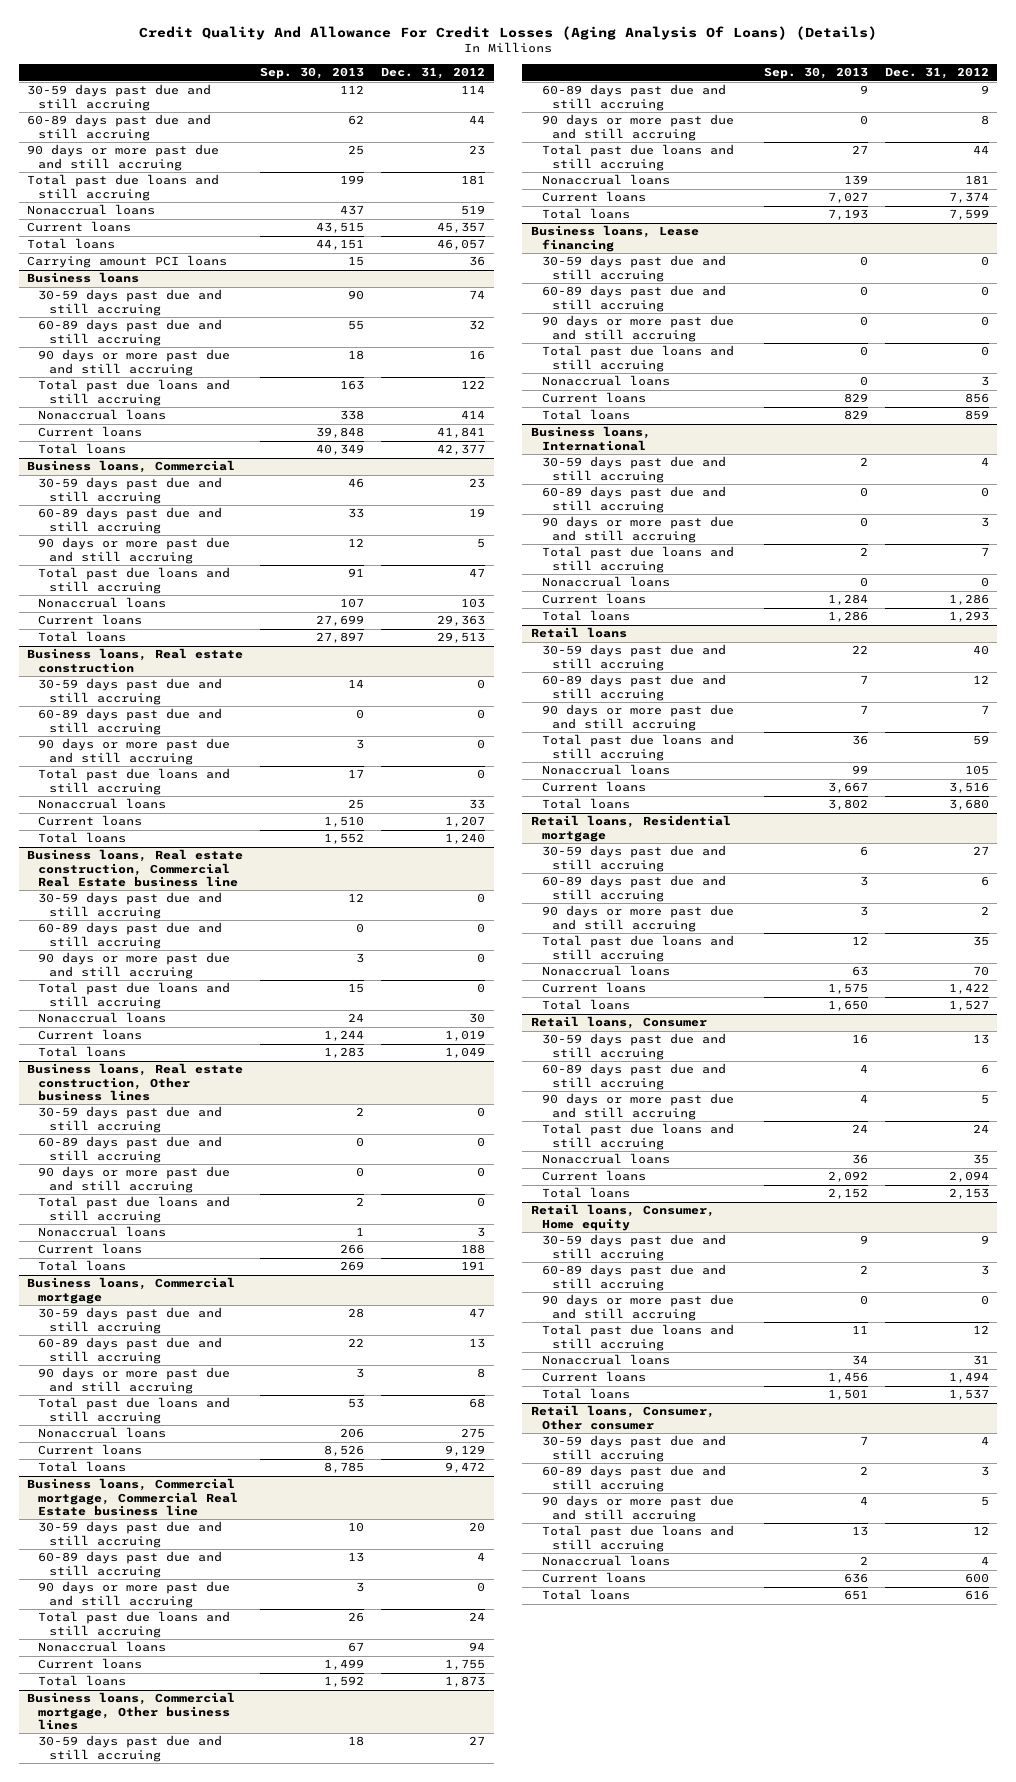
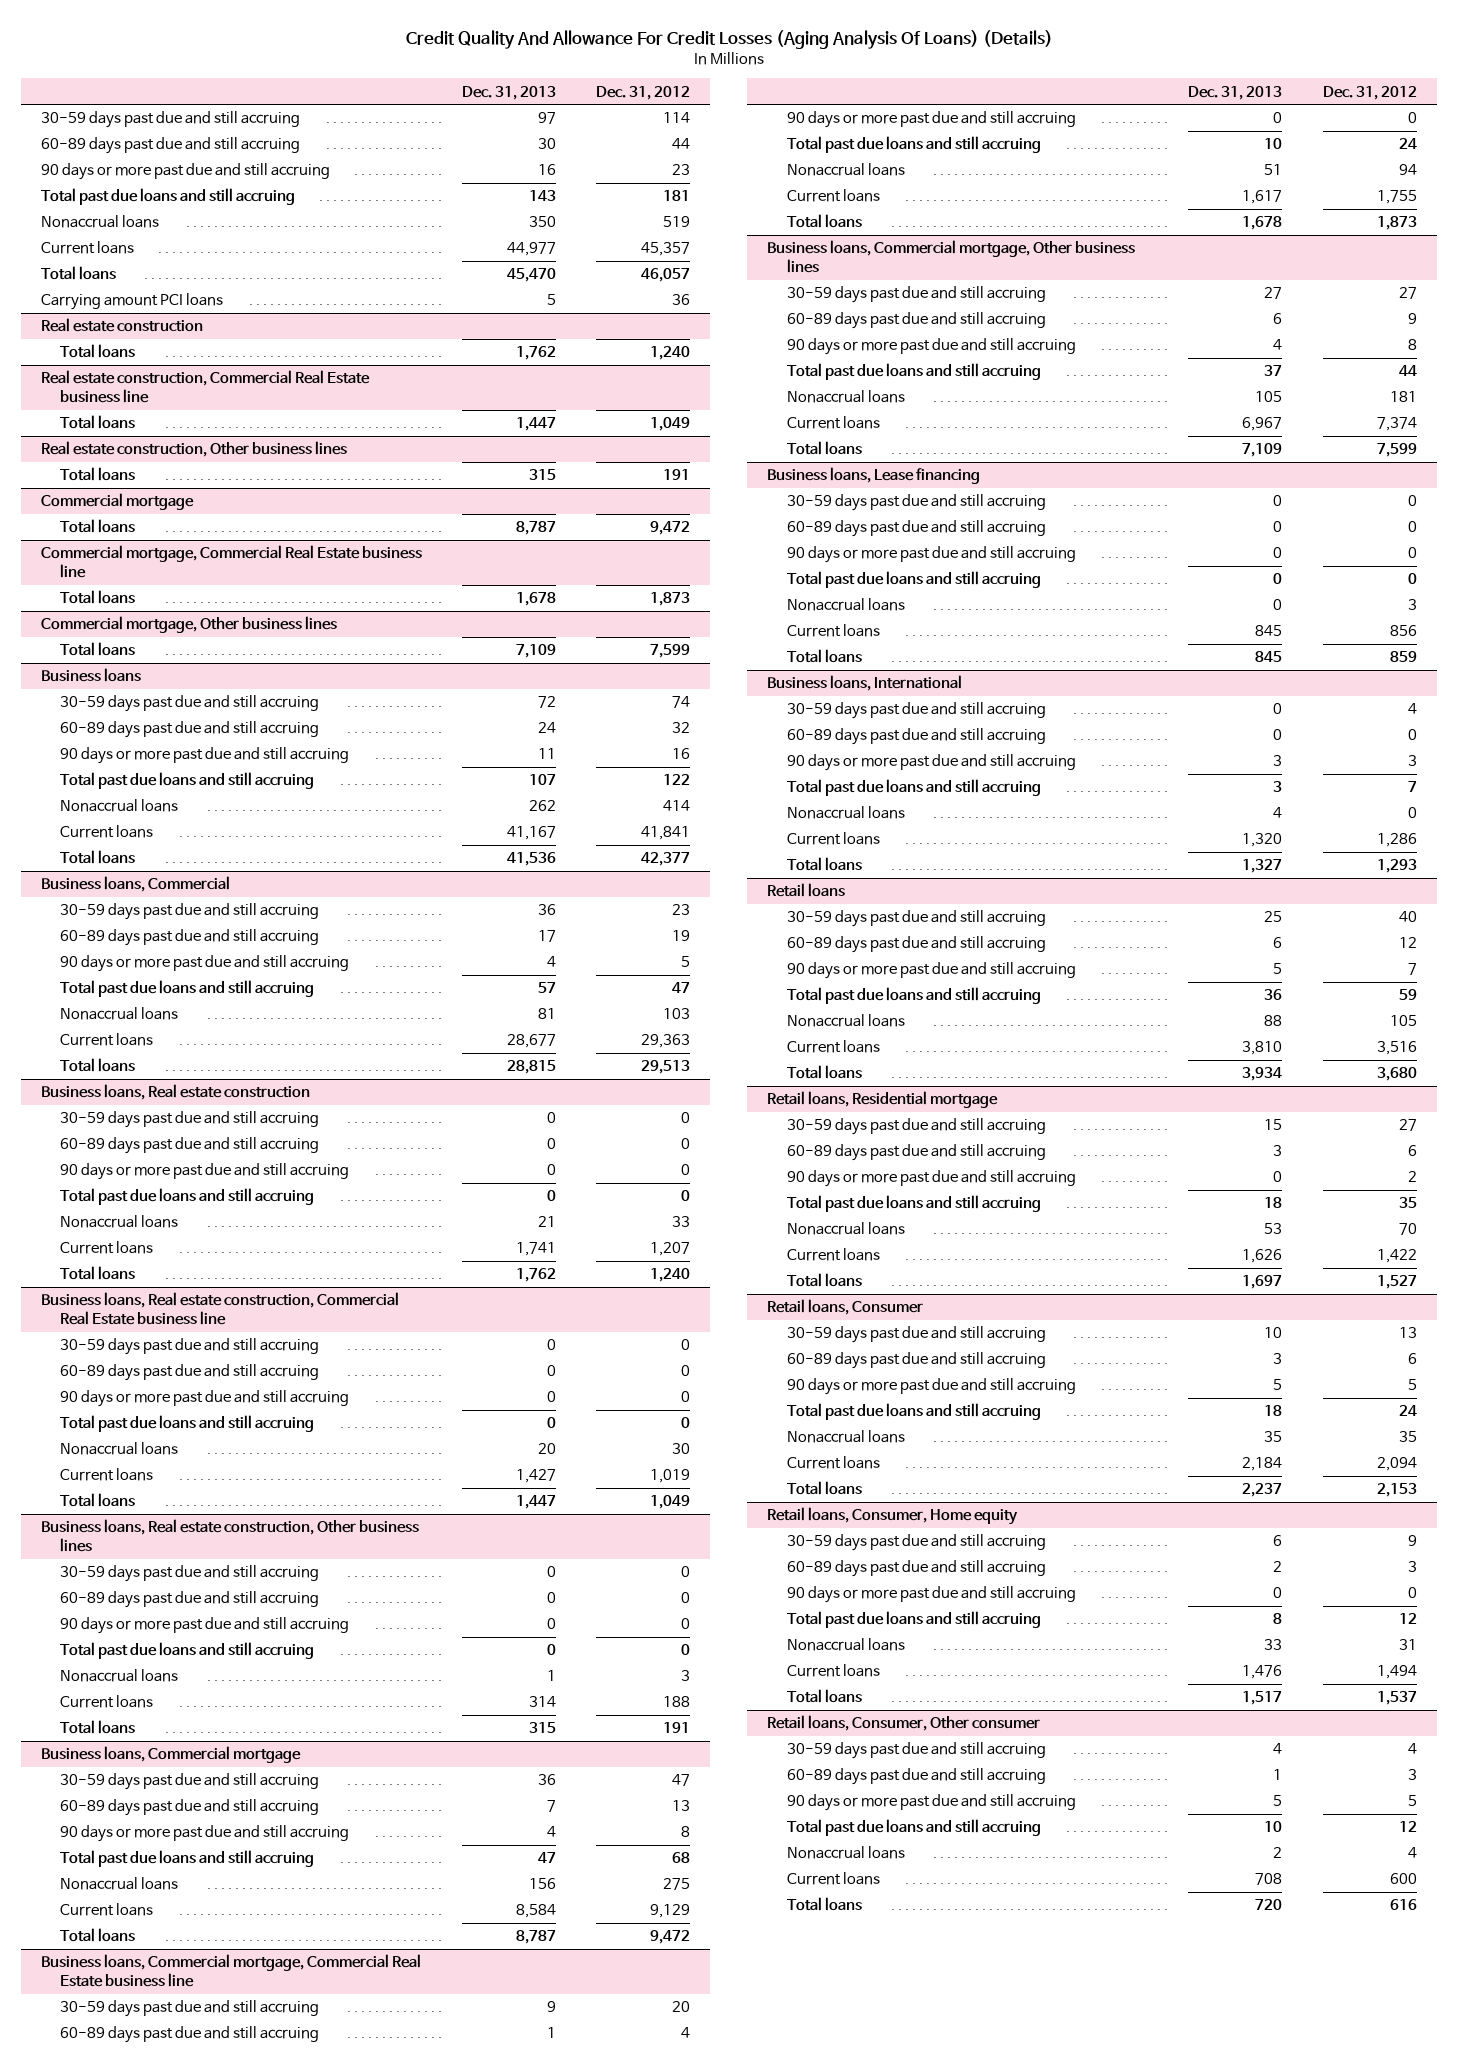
[260,67,365,80] Sep. 30, 2013 -> none
none -> [461,85,556,100] Dec. 31, 2013
none -> [40,318,203,333] Real estate construction
none -> [60,344,136,359] Total loans
none -> [40,370,370,403] Real estate construction, Commercial Real Estate business line
none -> [60,415,136,430] Total loans
none -> [40,441,347,458] Real estate construction, Other business lines
none -> [60,467,136,482] Total loans
none -> [40,493,194,511] Commercial mortgage
none -> [60,519,136,534] Total loans
none -> [40,545,422,578] Commercial mortgage, Commercial Real Estate business line
none -> [60,590,136,605] Total loans
none -> [40,616,337,634] Commercial mortgage, Other business lines
none -> [60,642,136,657] Total loans

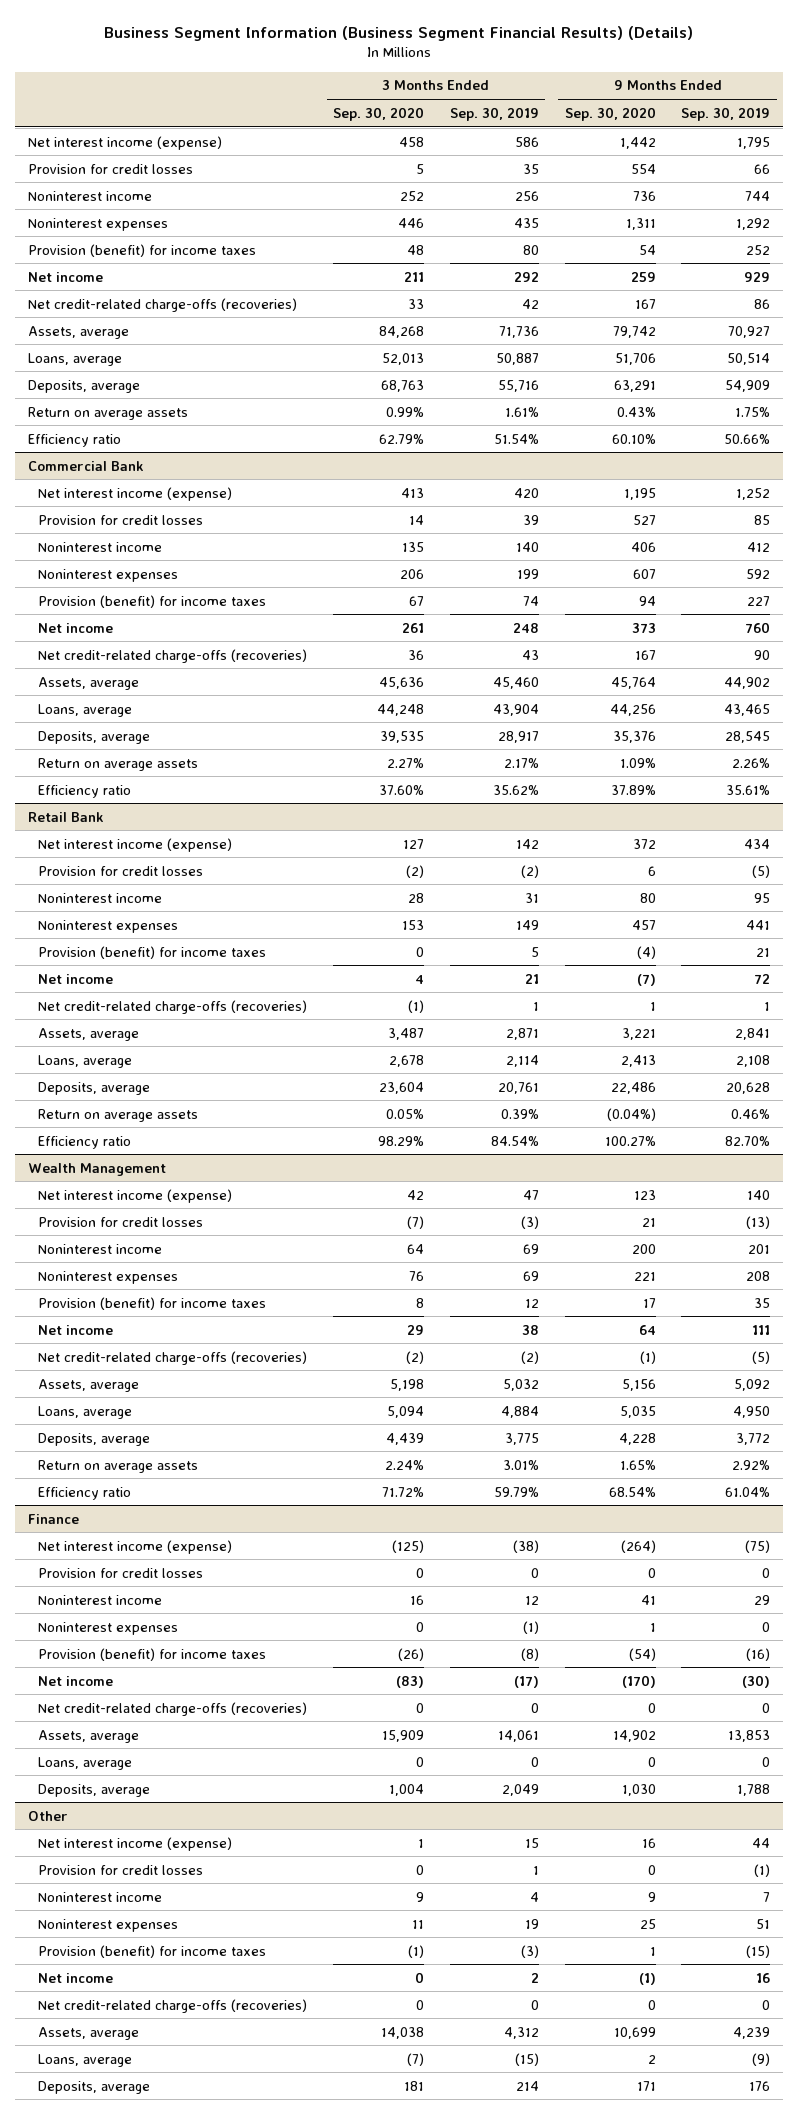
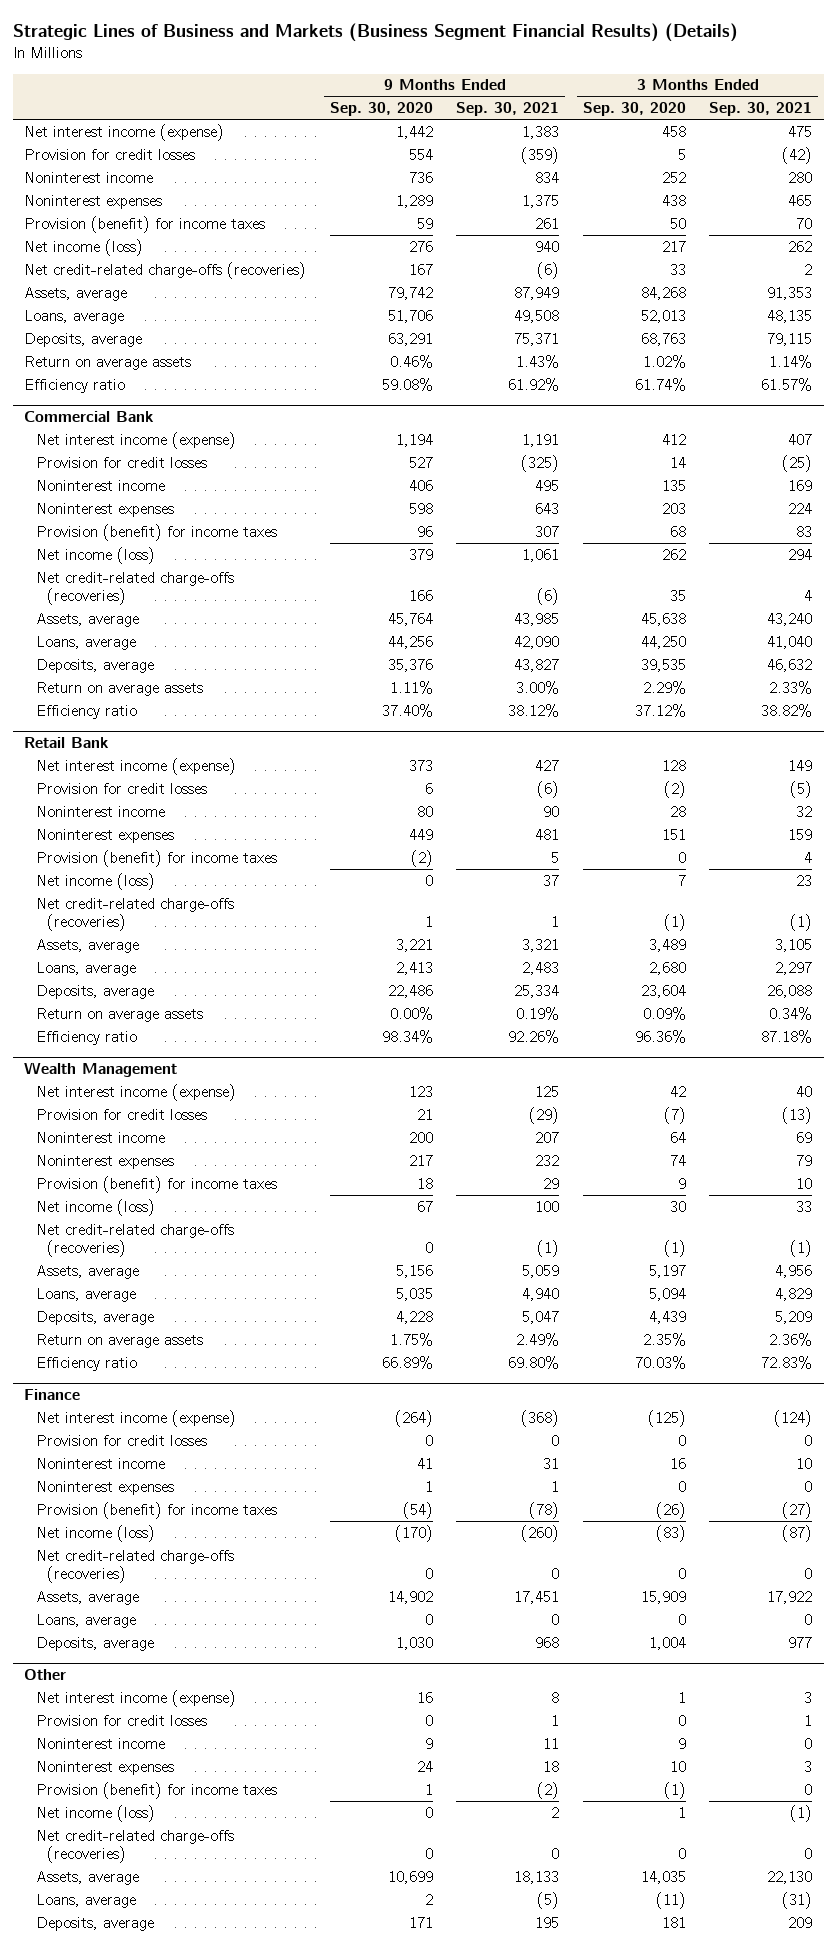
[104,25,694,41] Business Segment Information (Business Segment Financial Results) (Details) -> [12,22,738,42] Strategic Lines of Business and Markets (Business Segment Financial Results) (Details)
[449,106,539,121] Sep. 30, 2019 -> none
[681,106,771,121] Sep. 30, 2019 -> none
none -> [456,102,560,117] Sep. 30, 2021
none -> [709,102,813,117] Sep. 30, 2021
[398,217,425,228] 446 -> [661,194,686,206] 438
[625,217,656,230] 1,311 -> [395,194,433,208] 1,289
[407,244,425,255] 48 -> [669,217,686,229] 50
[638,244,656,255] 54 -> [416,217,433,229] 59
[27,271,103,282] Net income -> [24,238,144,256] Net income (loss)
[404,271,425,282] 211 -> [661,240,686,252] 217
[630,271,656,282] 259 -> [408,240,433,252] 276
[386,406,425,417] 0.99% -> [642,354,686,368] 1.02%
[616,406,656,417] 0.43% -> [389,354,433,368] 0.46%
[379,433,425,444] 62.79% -> [634,377,686,391] 61.74%
[611,433,656,444] 60.10% -> [381,377,433,391] 59.08%
[401,487,425,498] 413 -> [661,433,686,445] 412
[623,487,656,500] 1,195 -> [395,433,433,447] 1,194
[400,568,425,579] 206 -> [661,502,686,514] 203
[632,568,656,579] 607 -> [408,502,433,514] 598
[409,595,425,606] 67 -> [669,525,686,537] 68
[638,595,656,606] 94 -> [416,525,433,537] 96
[38,622,114,633] Net income -> [35,546,155,564] Net income (loss)
[402,622,425,633] 261 -> [661,548,686,560] 262
[631,622,656,633] 373 -> [408,548,433,560] 379
[408,649,425,660] 36 -> [669,590,686,602] 35
[634,649,656,660] 167 -> [408,590,433,602] 166
[379,676,425,689] 45,636 -> [640,612,686,626] 45,638
[377,703,425,716] 44,248 -> [640,635,686,649] 44,250
[387,757,425,768] 2.27% -> [642,680,686,694] 2.29%
[619,757,656,768] 1.09% -> [389,680,433,694] 1.11%
[379,784,425,795] 37.60% -> [634,703,686,717] 37.12%
[610,784,656,795] 37.89% -> [381,703,433,717] 37.40%
[403,838,425,849] 127 -> [661,759,686,771] 128
[632,838,656,849] 372 -> [408,759,433,771] 373
[402,919,425,930] 153 -> [661,828,686,840] 151
[631,919,656,930] 457 -> [408,828,433,840] 449
[636,945,656,959] (4) -> [410,849,433,867] (2)
[38,973,114,984] Net income -> [35,872,155,890] Net income (loss)
[415,974,425,984] 4 -> [677,874,686,886] 7
[636,973,656,986] (7) -> [424,874,433,886] 0
[388,1027,425,1040] 3,487 -> [648,938,686,952] 3,489
[389,1054,425,1067] 2,678 -> [648,961,686,975] 2,680
[386,1108,425,1119] 0.05% -> [642,1006,686,1020] 0.09%
[606,1107,656,1121] (0.04%) -> [389,1006,433,1020] 0.00%
[378,1135,425,1146] 98.29% -> [634,1029,686,1043] 96.36%
[604,1135,656,1146] 100.27% -> [381,1029,433,1043] 98.34%
[409,1270,425,1281] 76 -> [669,1154,686,1166] 74
[633,1271,656,1281] 221 -> [408,1154,433,1166] 217
[416,1297,425,1308] 8 -> [677,1177,686,1189] 9
[642,1297,656,1308] 17 -> [416,1177,433,1189] 18
[38,1324,114,1335] Net income -> [35,1198,155,1216] Net income (loss)
[407,1324,425,1335] 29 -> [669,1200,686,1212] 30
[638,1324,656,1335] 64 -> [416,1200,433,1212] 67
[406,1350,425,1364] (2) -> [663,1240,686,1258] (1)
[639,1350,656,1364] (1) -> [424,1242,433,1254] 0
[390,1378,425,1391] 5,198 -> [648,1264,686,1278] 5,197
[385,1459,425,1470] 2.24% -> [642,1332,686,1346] 2.35%
[619,1459,656,1470] 1.65% -> [389,1332,433,1346] 1.75%
[382,1486,425,1497] 71.72% -> [634,1355,686,1369] 70.03%
[608,1486,656,1497] 68.54% -> [381,1355,433,1369] 66.89%
[38,1675,114,1686] Net income -> [35,1524,155,1542] Net income (loss)
[412,1919,425,1929] 11 -> [669,1760,686,1772] 10
[639,1918,656,1929] 25 -> [416,1760,433,1772] 24
[38,1972,114,1983] Net income -> [35,1804,155,1822] Net income (loss)
[415,1971,425,1983] 0 -> [677,1806,686,1818] 1
[638,1972,656,1985] (1) -> [424,1806,433,1818] 0
[381,2026,425,2039] 14,038 -> [640,1870,686,1884] 14,035
[407,2052,425,2066] (7) -> [655,1891,686,1909] (11)

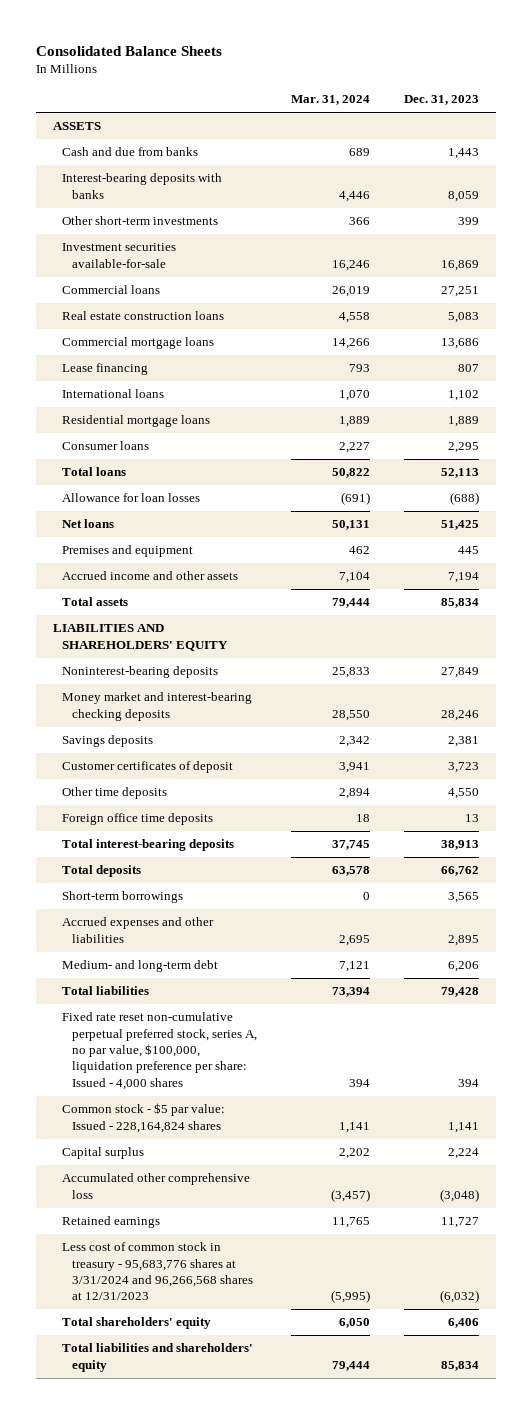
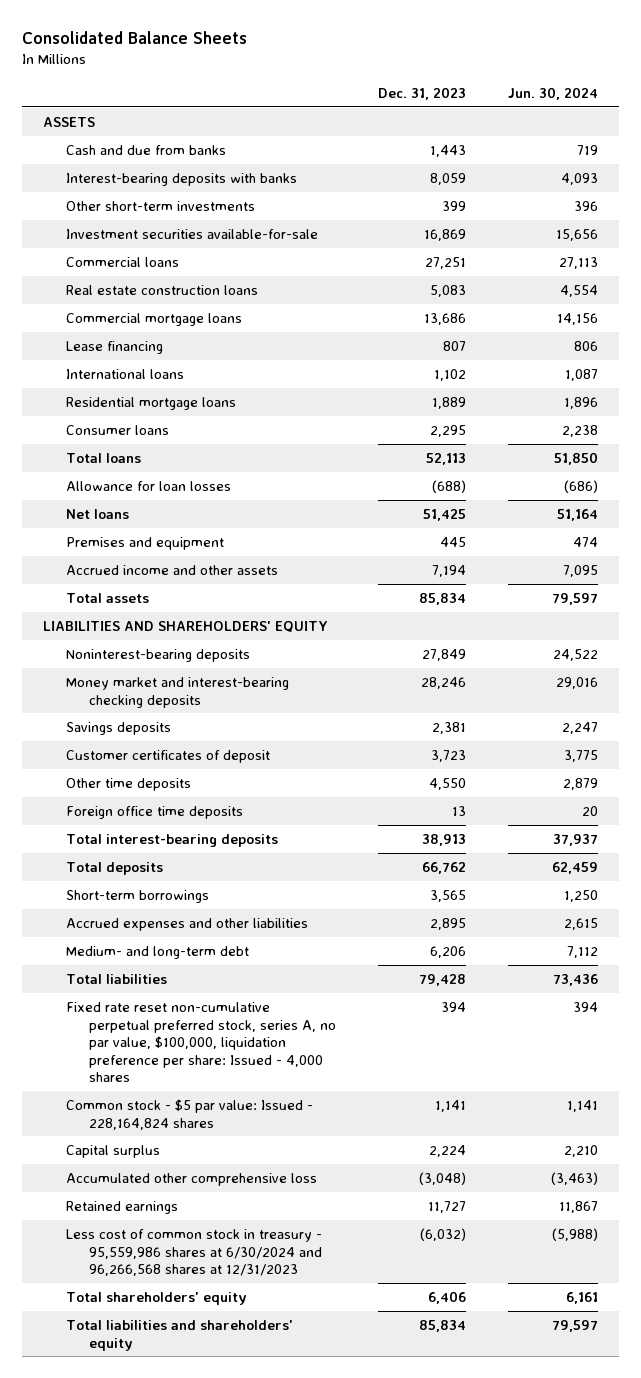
[291,95,371,106] Mar. 31, 2024 -> none
none -> [508,86,599,100] Jun. 30, 2024
[62,1242,254,1301] Less cost of common stock in treasury - 95,683,776 shares at 3/31/2024 and 96,266,568 shares at 12/31/2023 -> [65,1228,323,1277] Less cost of common stock in treasury - 95,559,986 shares at 6/30/2024 and 96,266,568 shares at 12/31/2023

